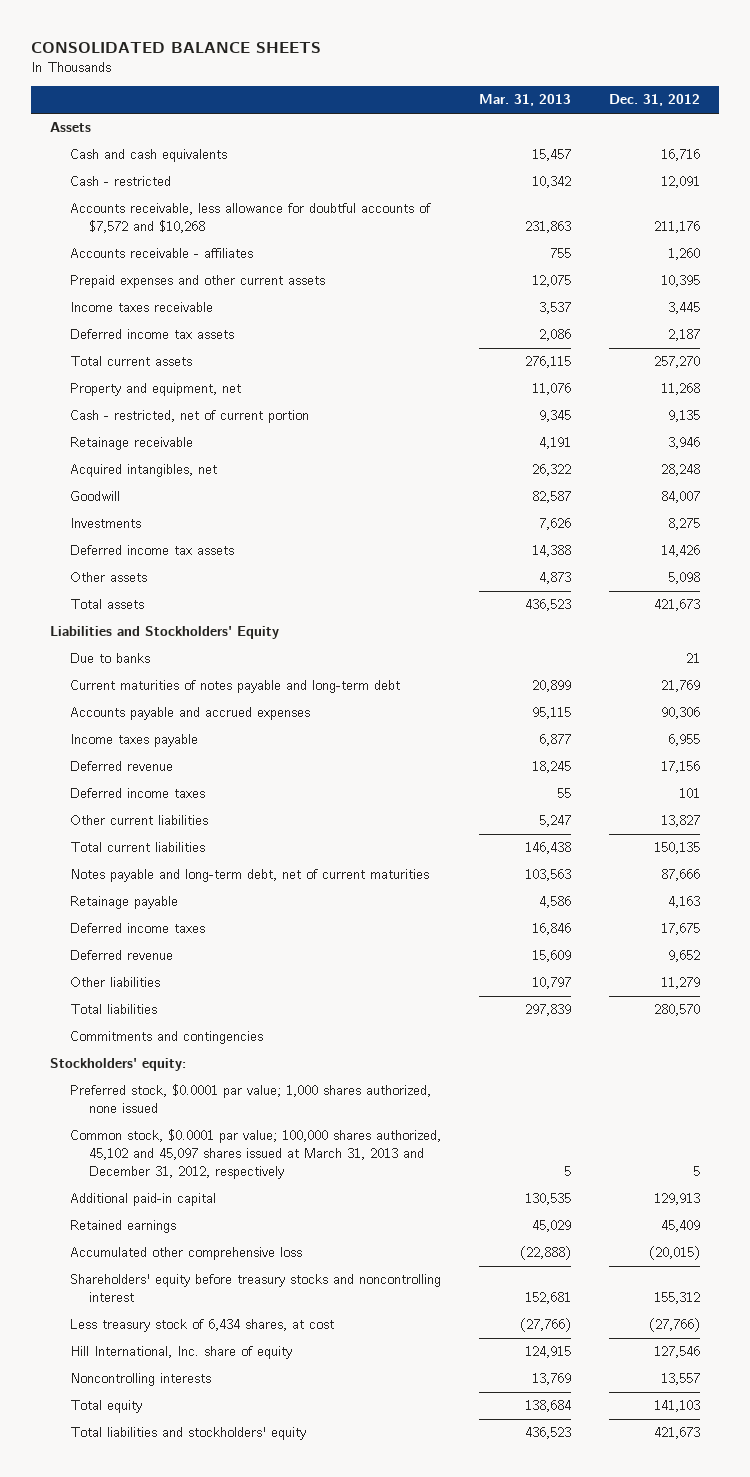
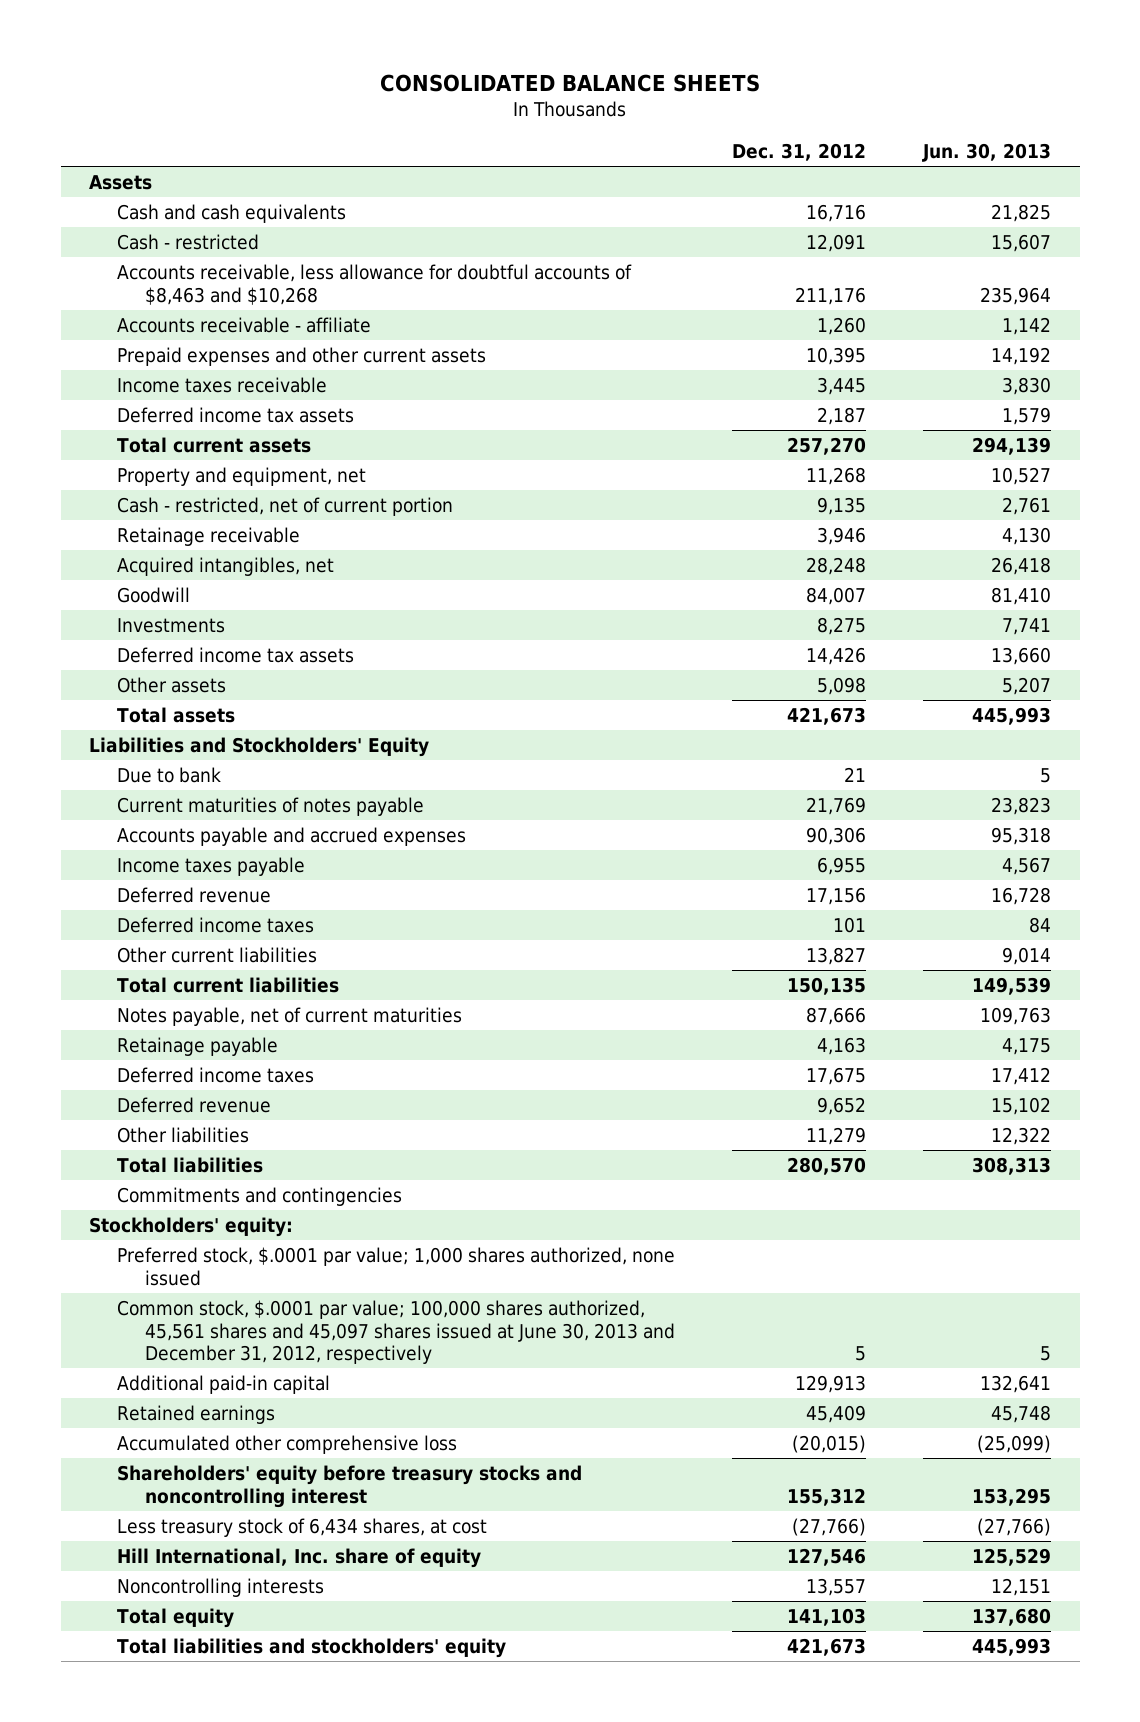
[478,94,571,107] Mar. 31, 2013 -> none
none -> [922,142,1052,162] Jun. 30, 2013
[69,203,431,234] Accounts receivable, less allowance for doubtful accounts of $7,572 and $10,268 -> [117,264,633,305] Accounts receivable, less allowance for doubtful accounts of $8,463 and $10,268
[69,248,253,259] Accounts receivable - affiliates -> [117,317,372,334] Accounts receivable - affiliate
[69,653,150,664] Due to banks -> [117,767,222,784] Due to bank
[69,680,400,694] Current maturities of notes payable and long-term debt -> [117,797,425,817] Current maturities of notes payable
[69,869,429,883] Notes payable and long-term debt, net of current maturities -> [117,1007,463,1027] Notes payable, net of current maturities
[69,1084,431,1114] Preferred stock, $0.0001 par value; 1,000 shares authorized, none issued -> [117,1247,676,1286] Preferred stock, $.0001 par value; 1,000 shares authorized, none issued
[69,1129,441,1180] Common stock, $0.0001 par value; 100,000 shares authorized, 45,102 and 45,097 shares issued at March 31, 2013 and December 31, 2012, respectively -> [117,1300,676,1364] Common stock, $.0001 par value; 100,000 shares authorized, 45,561 shares and 45,097 shares issued at June 30, 2013 and December 31, 2012, respectively

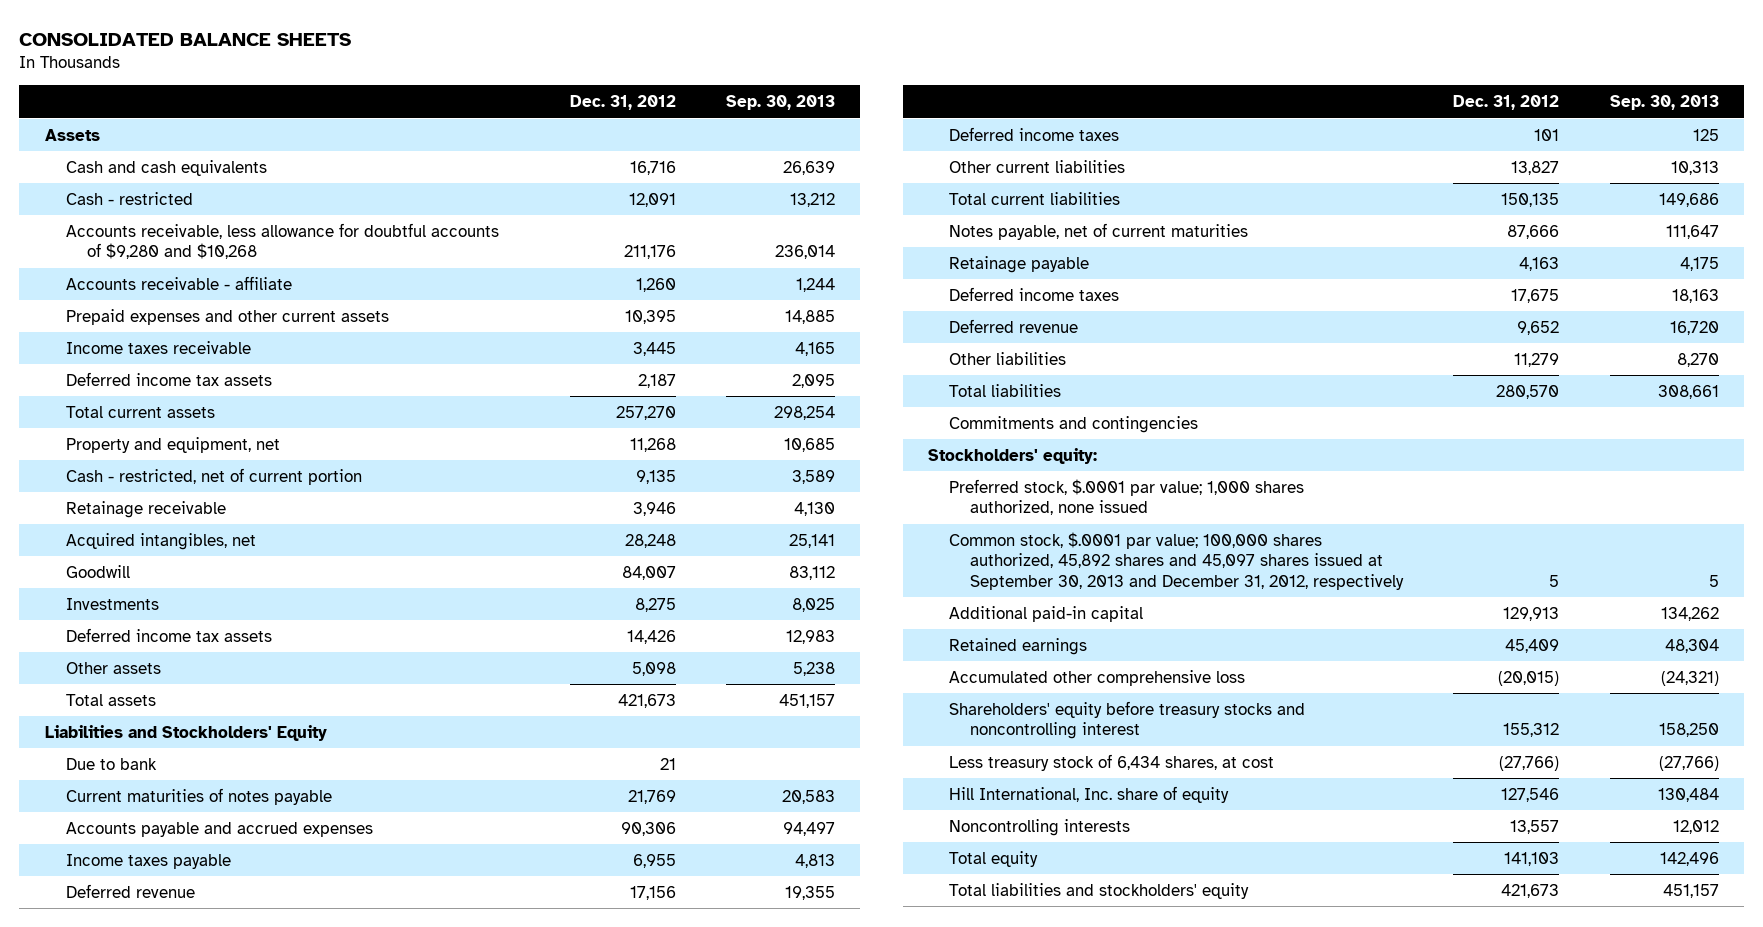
[922,142,1052,162] Jun. 30, 2013 -> none
none -> [726,95,836,111] Sep. 30, 2013
[117,264,633,305] Accounts receivable, less allowance for doubtful accounts of $8,463 and $10,268 -> [65,222,499,260] Accounts receivable, less allowance for doubtful accounts of $9,280 and $10,268
[117,1300,676,1364] Common stock, $.0001 par value; 100,000 shares authorized, 45,561 shares and 45,097 shares issued at June 30, 2013 and December 31, 2012, respectively -> [948,531,1405,591] Common stock, $.0001 par value; 100,000 shares authorized, 45,892 shares and 45,097 shares issued at September 30, 2013 and December 31, 2012, respectively

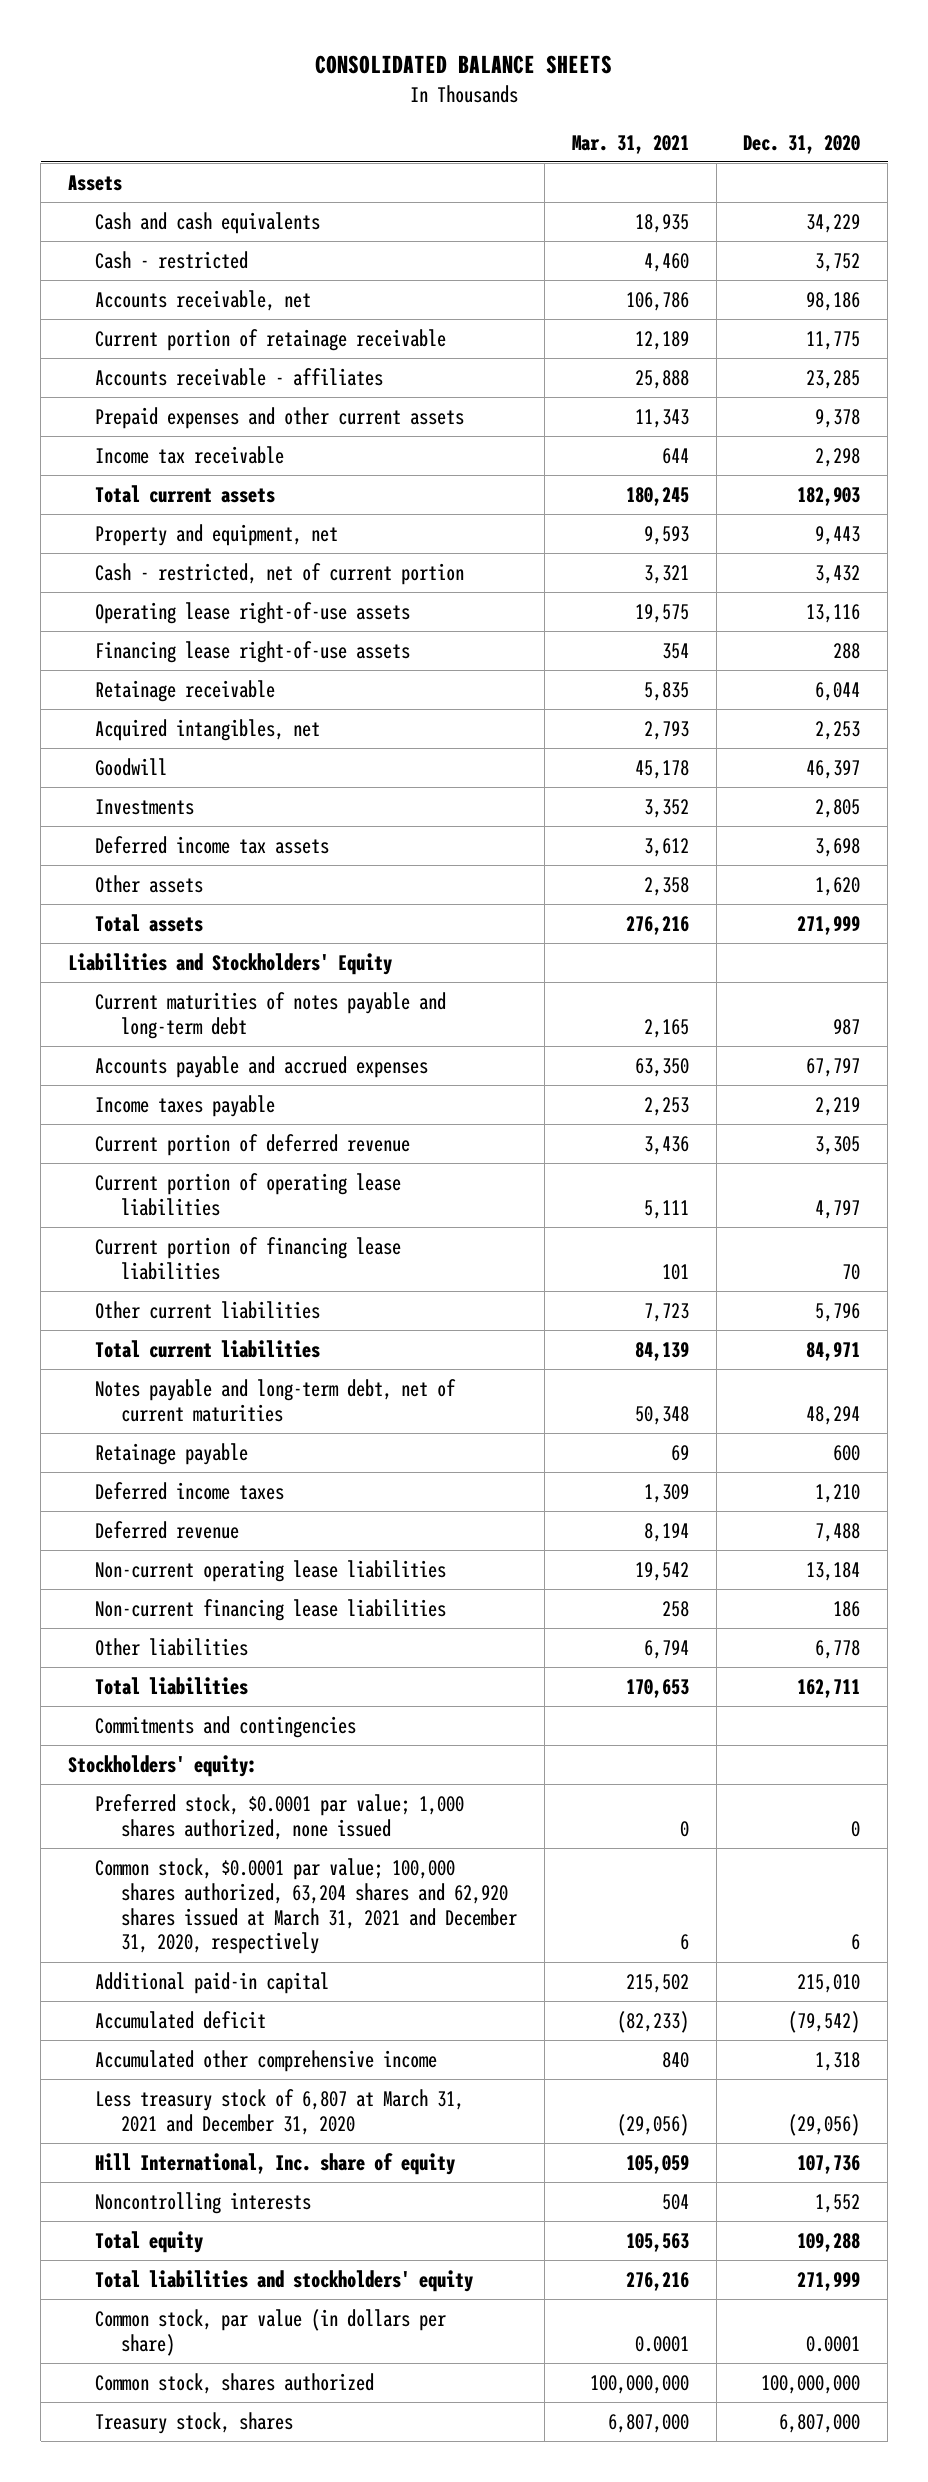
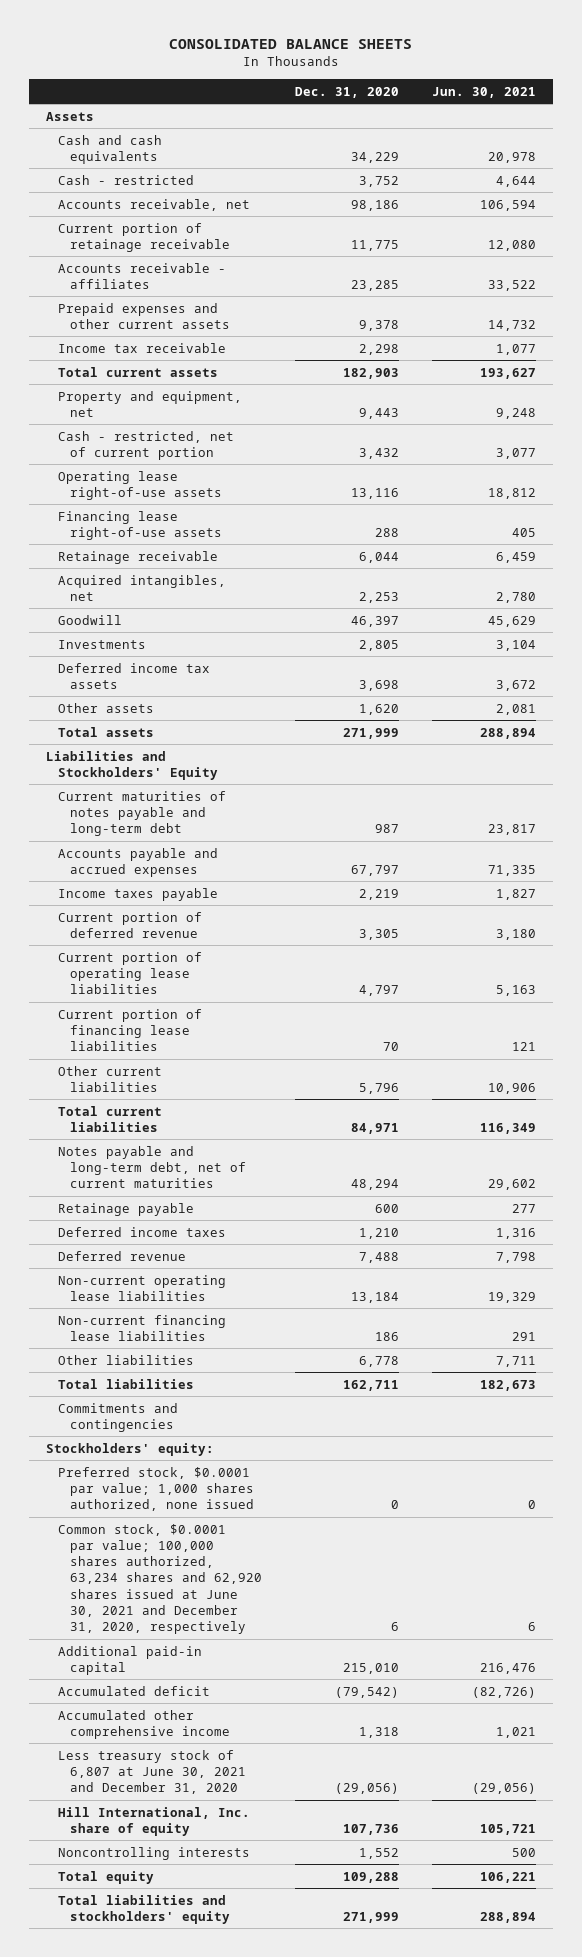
[571,134,689,154] Mar. 31, 2021 -> none
none -> [432,86,537,98] Jun. 30, 2021
[94,1857,518,1955] Common stock, $0.0001 par value; 100,000 shares authorized, 63,204 shares and 62,920 shares issued at March 31, 2021 and December 31, 2020, respectively -> [57,1523,263,1635] Common stock, $0.0001 par value; 100,000 shares authorized, 63,234 shares and 62,920 shares issued at June 30, 2021 and December 31, 2020, respectively
[94,2088,464,2135] Less treasury stock of 6,807 at March 31, 2021 and December 31, 2020 -> [57,1749,247,1795] Less treasury stock of 6,807 at June 30, 2021 and December 31, 2020
[94,2308,446,2356] Common stock, par value (in dollars per share) -> none
[94,2372,374,2394] Common stock, shares authorized -> none
[94,2411,293,2434] Treasury stock, shares -> none

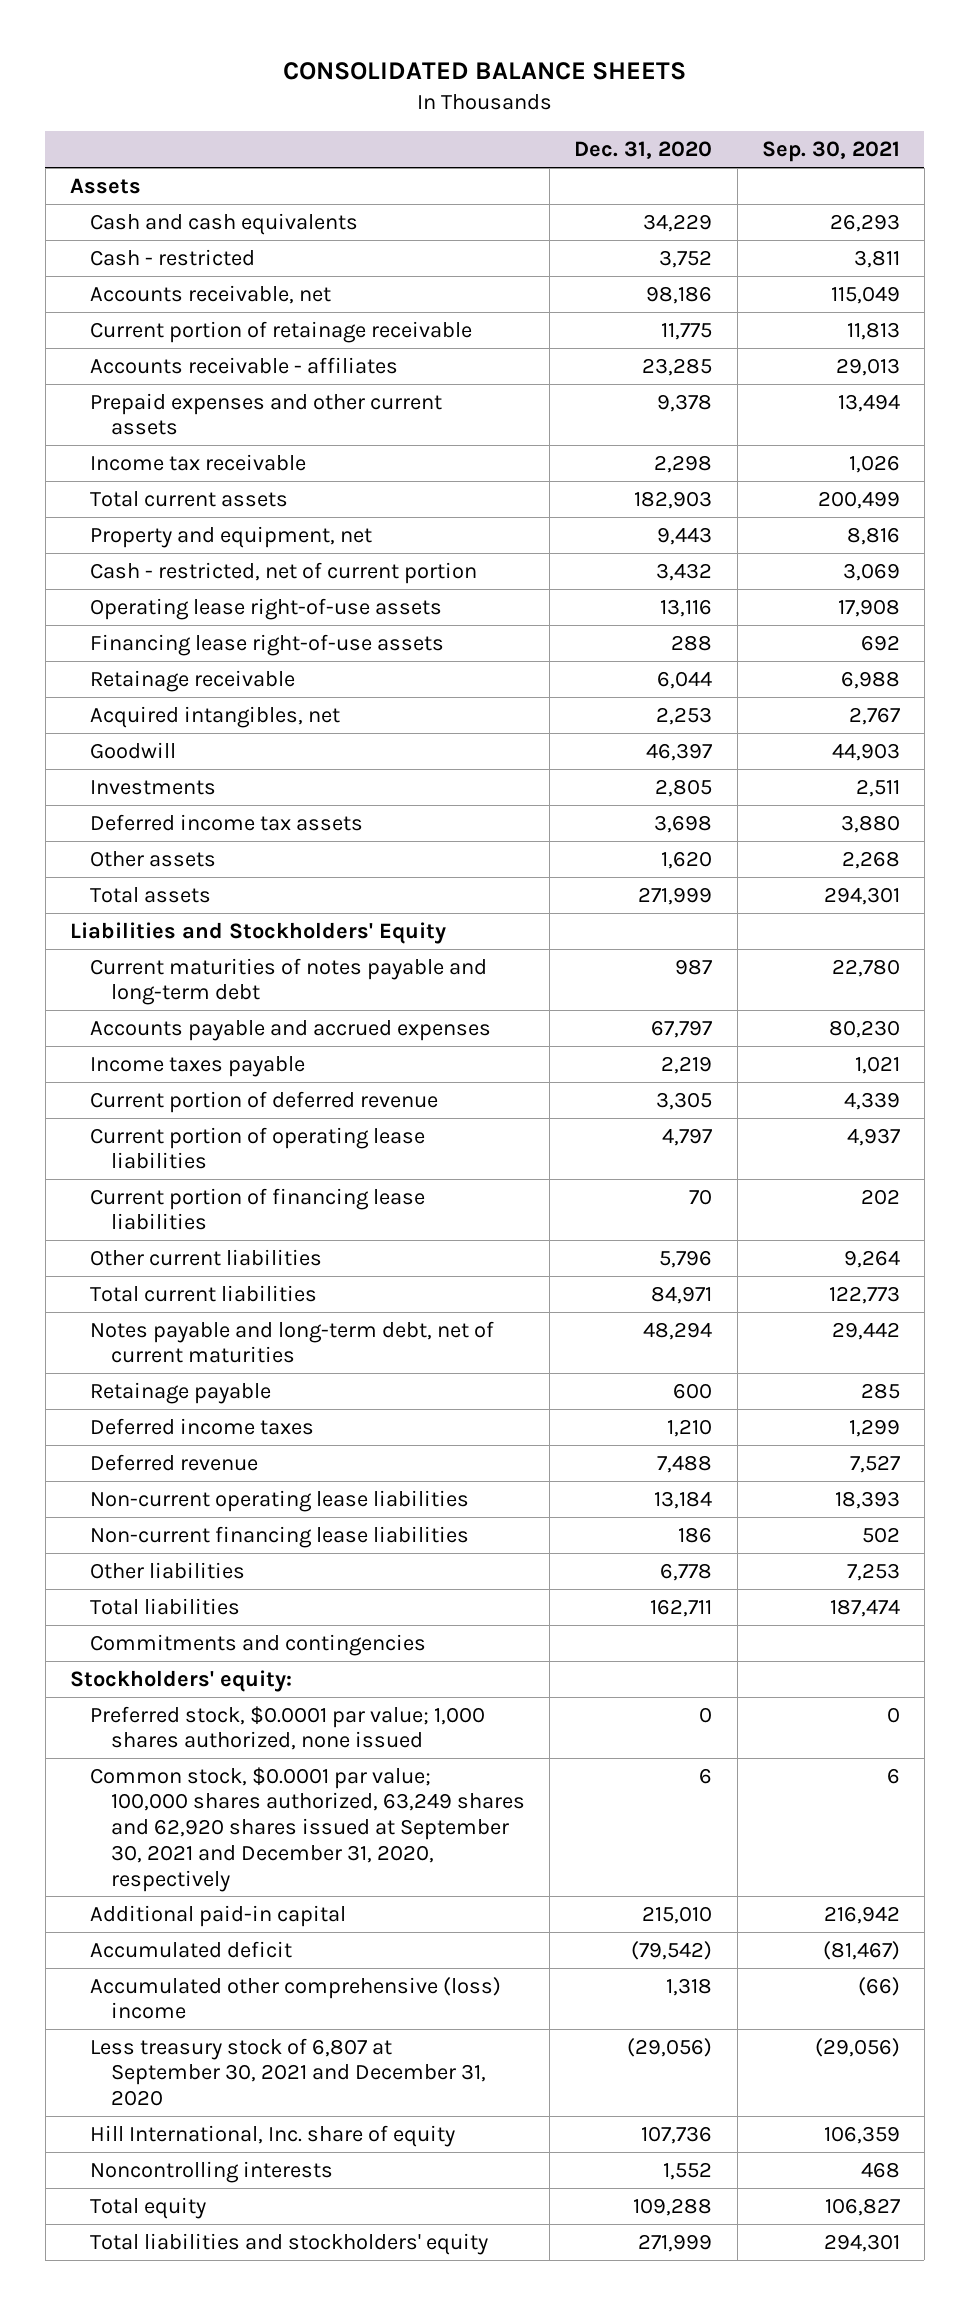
[432,86,537,98] Jun. 30, 2021 -> none
none -> [761,141,900,163] Sep. 30, 2021
[57,1523,263,1635] Common stock, $0.0001 par value; 100,000 shares authorized, 63,234 shares and 62,920 shares issued at June 30, 2021 and December 31, 2020, respectively -> [90,1766,525,1892] Common stock, $0.0001 par value; 100,000 shares authorized, 63,249 shares and 62,920 shares issued at September 30, 2021 and December 31, 2020, respectively
[57,1709,231,1739] Accumulated other comprehensive income -> [90,1976,502,2020] Accumulated other comprehensive (loss) income
[57,1749,247,1795] Less treasury stock of 6,807 at June 30, 2021 and December 31, 2020 -> [90,2037,486,2107] Less treasury stock of 6,807 at September 30, 2021 and December 31, 2020

